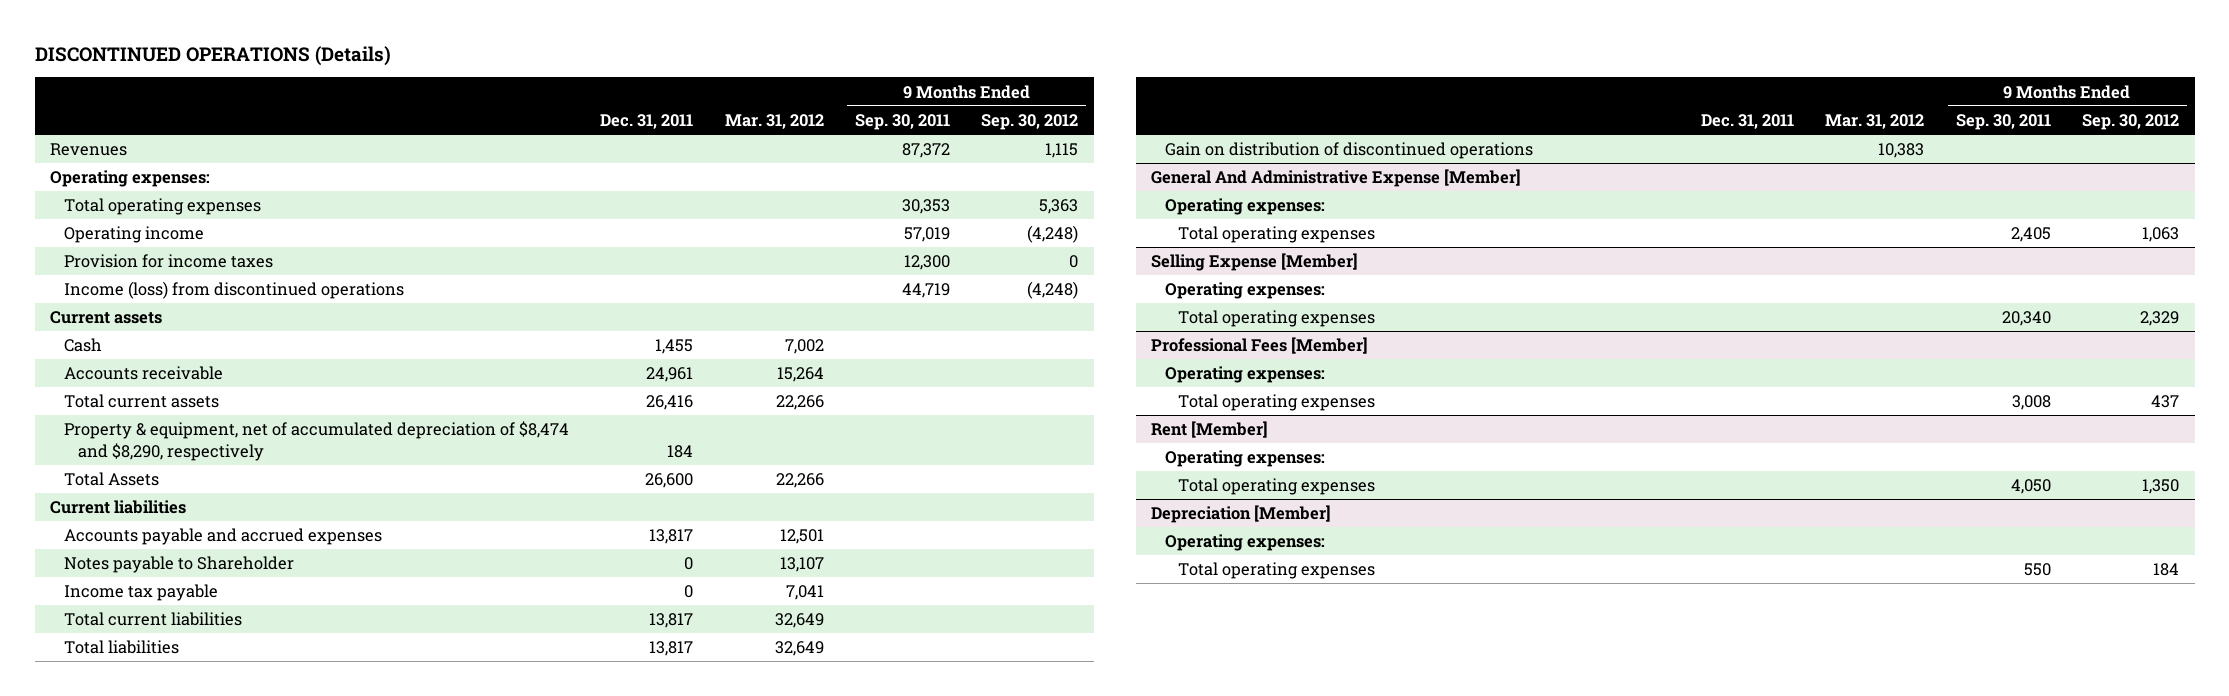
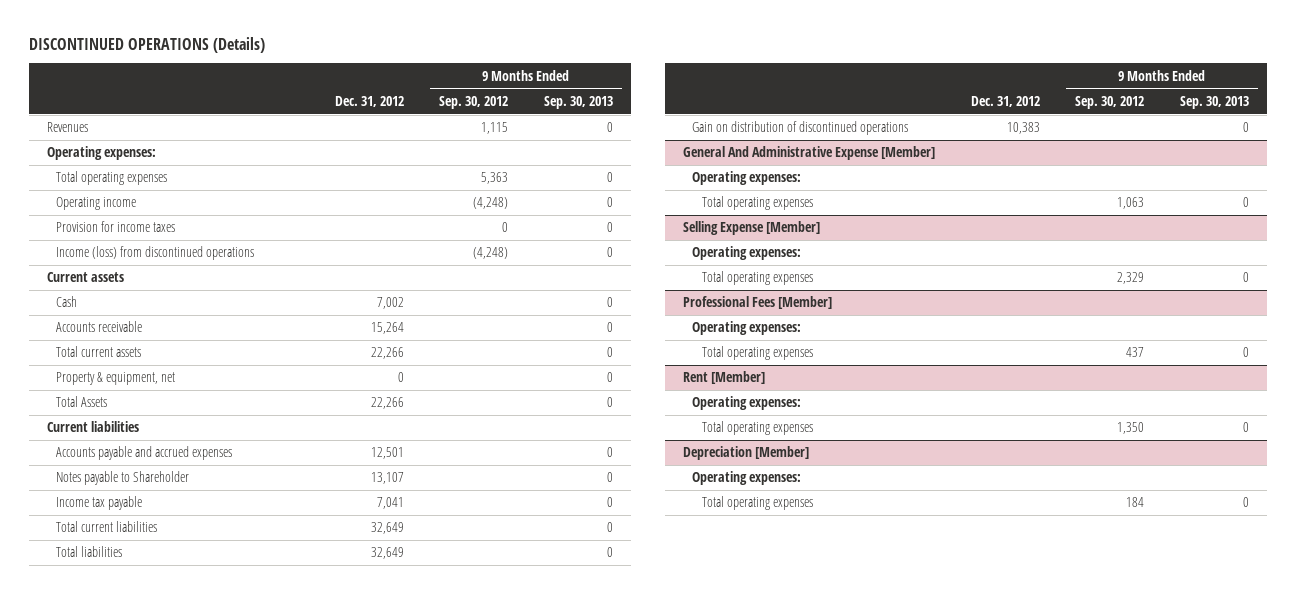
[600,114,694,130] Dec. 31, 2011 -> none
[724,114,824,130] Mar. 31, 2012 -> none
[854,114,950,131] Sep. 30, 2011 -> none
none -> [334,95,404,107] Dec. 31, 2012
none -> [544,95,614,109] Sep. 30, 2013
[64,421,570,461] Property & equipment, net of accumulated depreciation of $8,474 and $8,290, respectively -> [56,372,176,386] Property & equipment, net

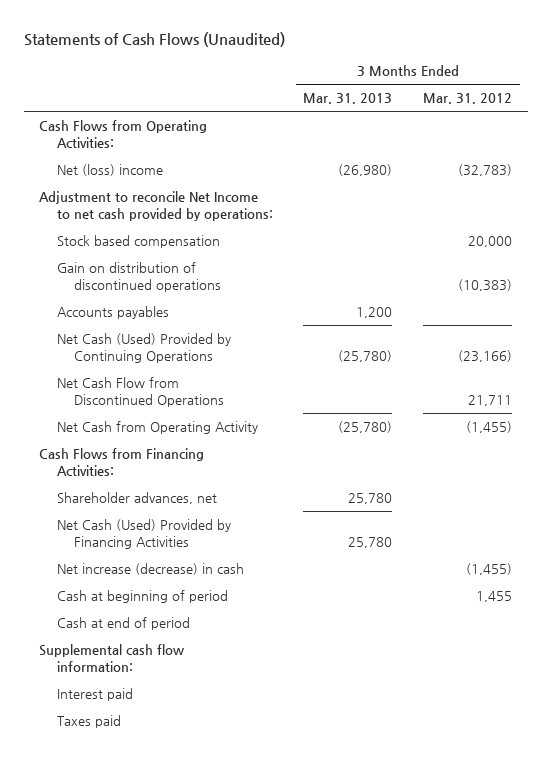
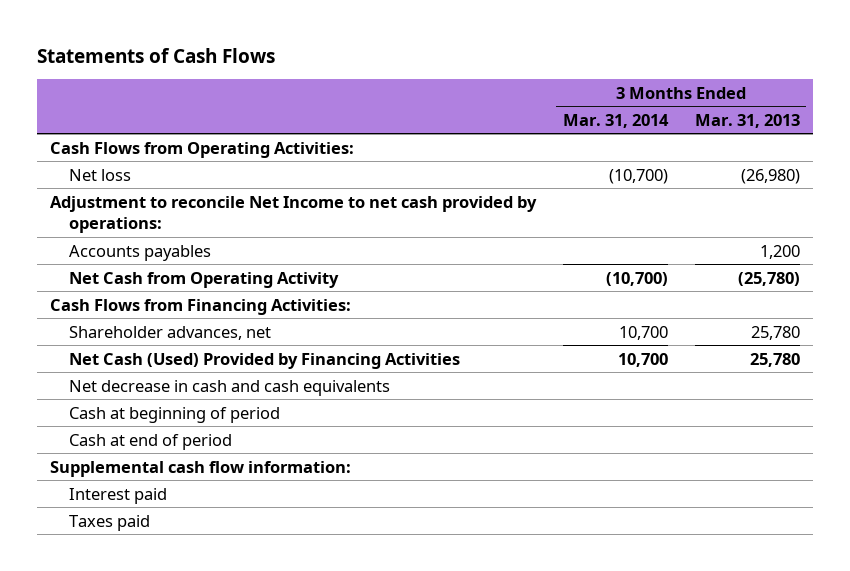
[23,32,285,48] Statements of Cash Flows (Unaudited) -> [36,47,275,63] Statements of Cash Flows
[423,93,513,105] Mar. 31, 2012 -> none
none -> [563,113,670,128] Mar. 31, 2014
[56,164,163,177] Net (loss) income -> [68,168,131,181] Net loss
[56,235,220,249] Stock based compensation -> none
[56,262,222,292] Gain on distribution of discontinued operations -> none
[56,333,231,363] Net Cash (Used) Provided by Continuing Operations -> none
[56,377,225,407] Net Cash Flow from Discontinued Operations -> none
[56,563,244,576] Net increase (decrease) in cash -> [68,379,390,396] Net decrease in cash and cash equivalents

